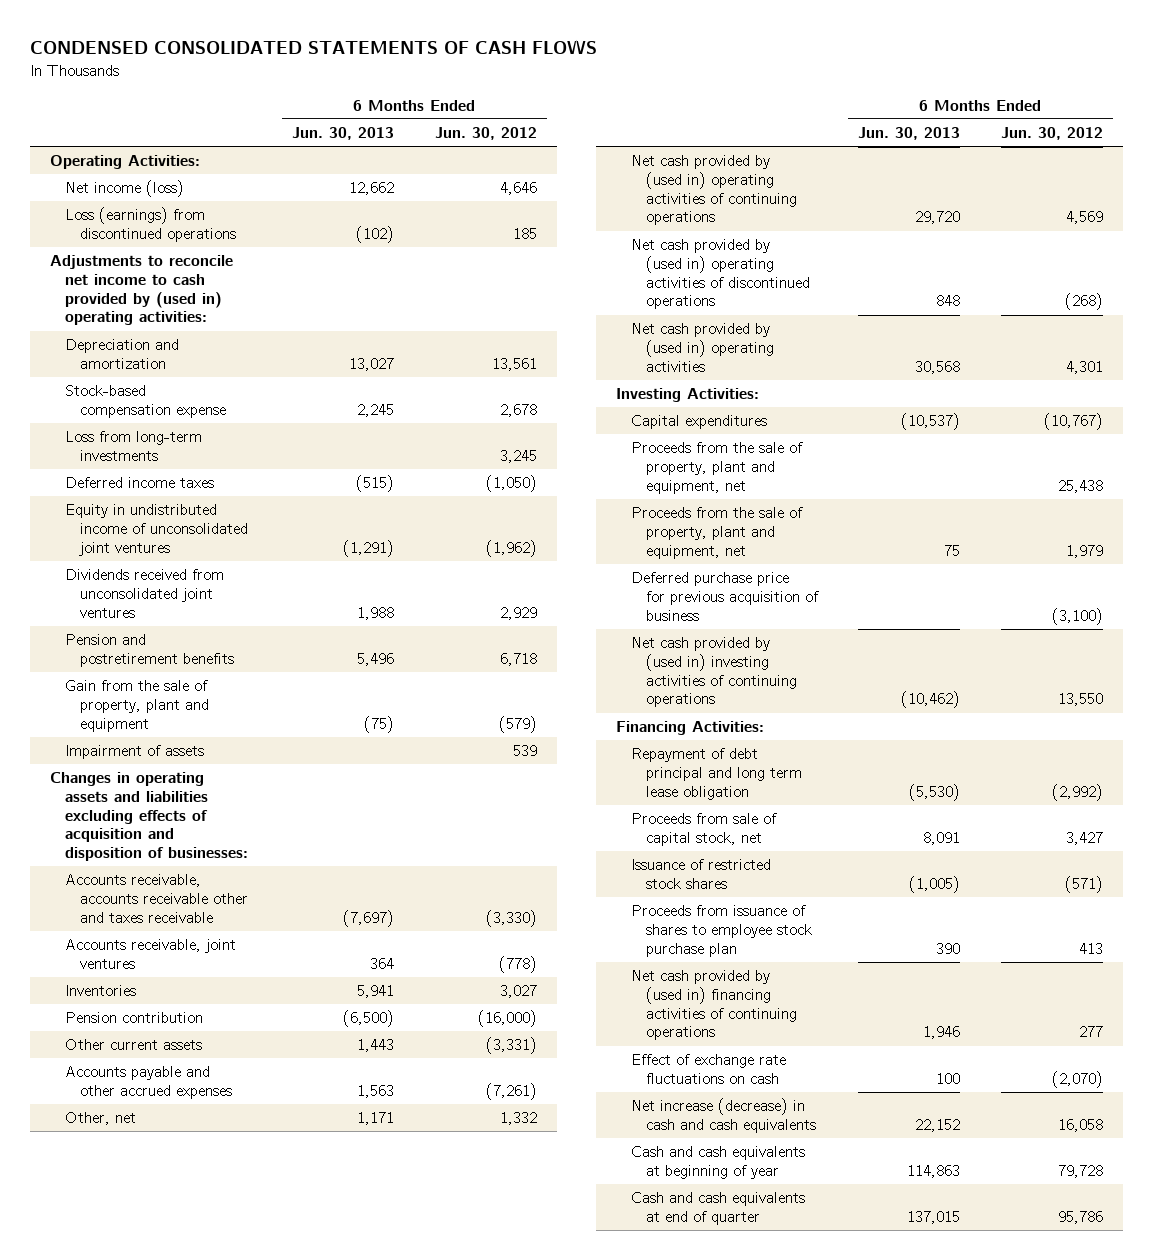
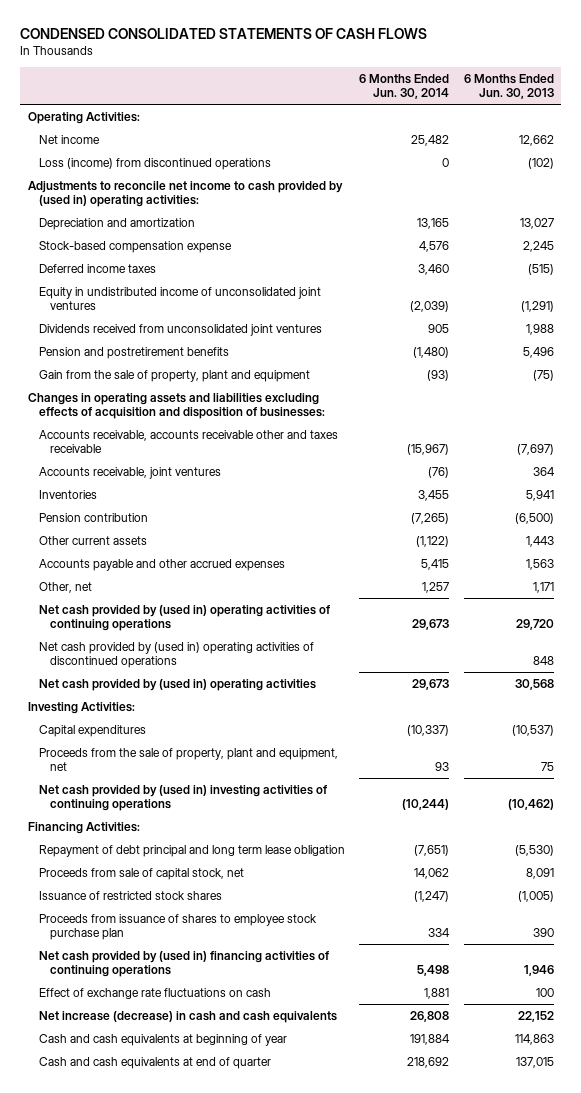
[434,127,537,141] Jun. 30, 2012 -> none
none -> [359,74,450,100] 6 Months Ended Jun. 30, 2014
[65,180,185,198] Net income (loss) -> [38,135,100,145] Net income
[65,207,236,242] Loss (earnings) from discontinued operations -> [38,158,271,171] Loss (income) from discontinued operations
[65,431,203,461] Loss from long-term investments -> none
[65,745,205,760] Impairment of assets -> none
[631,442,804,494] Proceeds from the sale of property, plant and equipment, net -> none
[631,572,819,621] Deferred purchase price for previous acquisition of business -> none

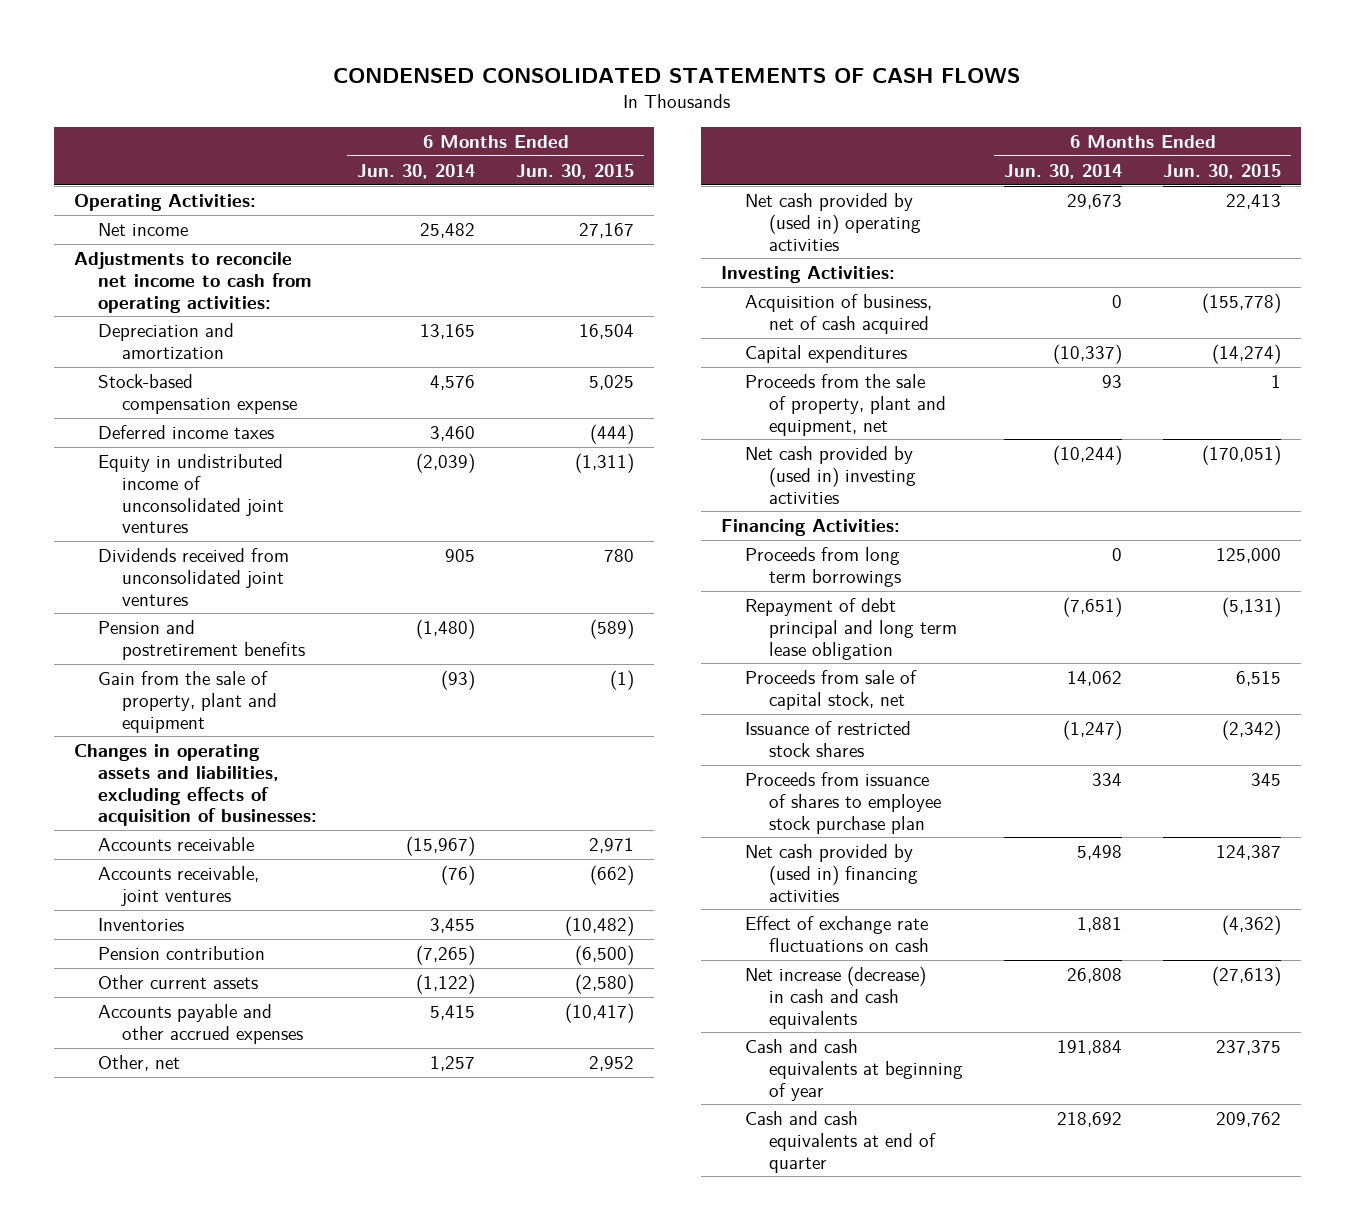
[463,74,554,100] 6 Months Ended Jun. 30, 2013 -> none
none -> [515,163,634,179] Jun. 30, 2015
[38,158,271,171] Loss (income) from discontinued operations -> none
[27,181,343,208] Adjustments to reconcile net income to cash provided by (used in) operating activities: -> [73,252,312,313] Adjustments to reconcile net income to cash from operating activities:
[27,393,325,420] Changes in operating assets and liabilities excluding effects of acquisition and disposition of businesses: -> [73,744,318,827] Changes in operating assets and liabilities, excluding effects of acquisition of businesses:
[38,430,338,454] Accounts receivable, accounts receivable other and taxes receivable -> [98,837,255,852] Accounts receivable
[38,605,330,632] Net cash provided by (used in) operating activities of continuing operations -> none
[38,642,314,669] Net cash provided by (used in) operating activities of discontinued operations -> none
none -> [745,294,933,334] Acquisition of business, net of cash acquired
[38,785,327,812] Net cash provided by (used in) investing activities of continuing operations -> [745,446,917,504] Net cash provided by (used in) investing activities
none -> [745,547,902,587] Proceeds from long term borrowings
[38,951,329,978] Net cash provided by (used in) financing activities of continuing operations -> [745,844,919,902] Net cash provided by (used in) financing activities

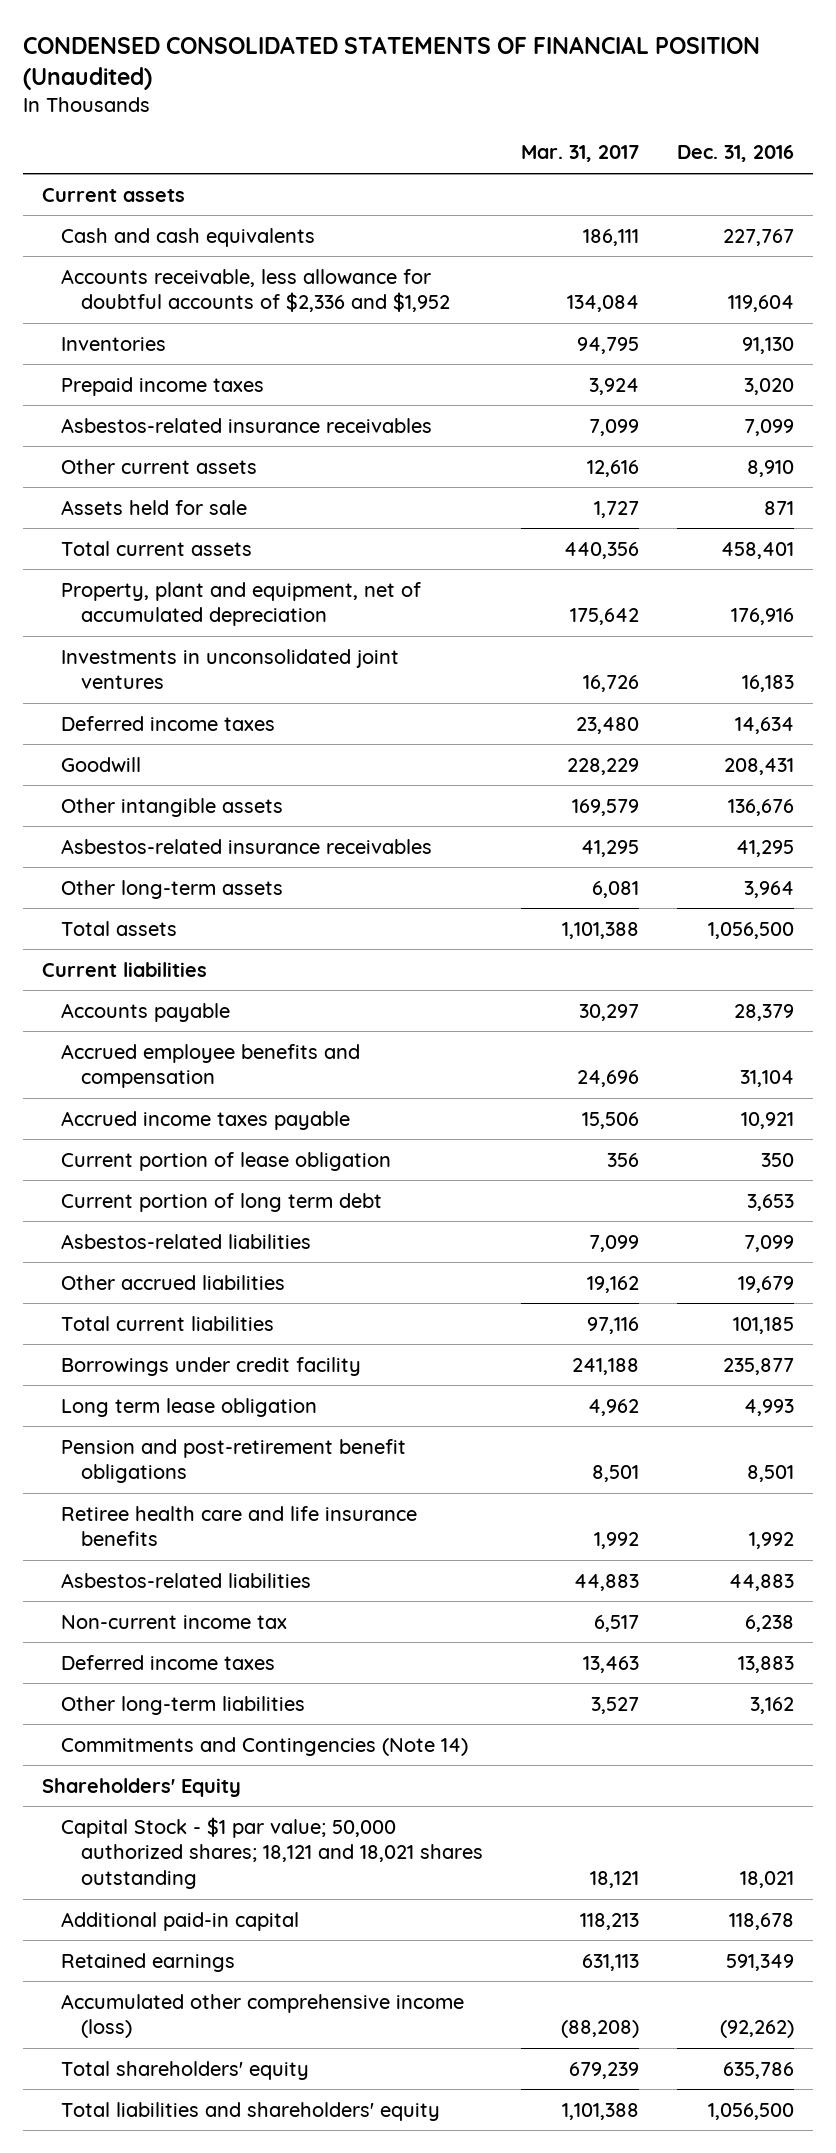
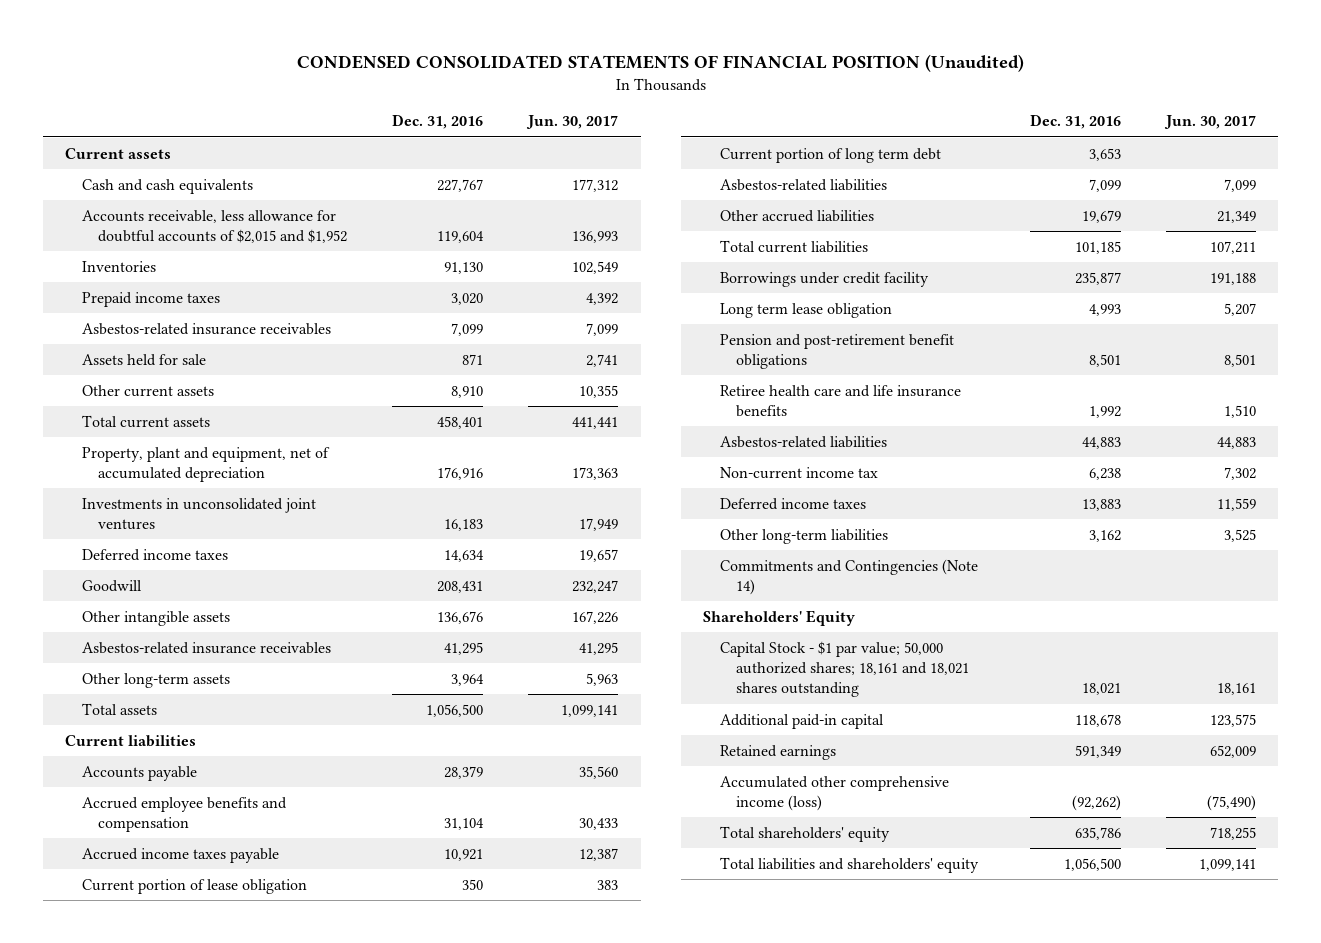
[520,145,639,163] Mar. 31, 2017 -> none
none -> [526,115,619,130] Jun. 30, 2017
[61,268,450,313] Accounts receivable, less allowance for doubtful accounts of $2,336 and $1,952 -> [81,209,348,244] Accounts receivable, less allowance for doubtful accounts of $2,015 and $1,952
[61,458,258,474] Other current assets -> [81,384,214,397] Other current assets
[61,1816,483,1889] Capital Stock - $1 par value; 50,000 authorized shares; 18,121 and 18,021 shares outstanding -> [719,640,969,698] Capital Stock - $1 par value; 50,000 authorized shares; 18,161 and 18,021 shares outstanding

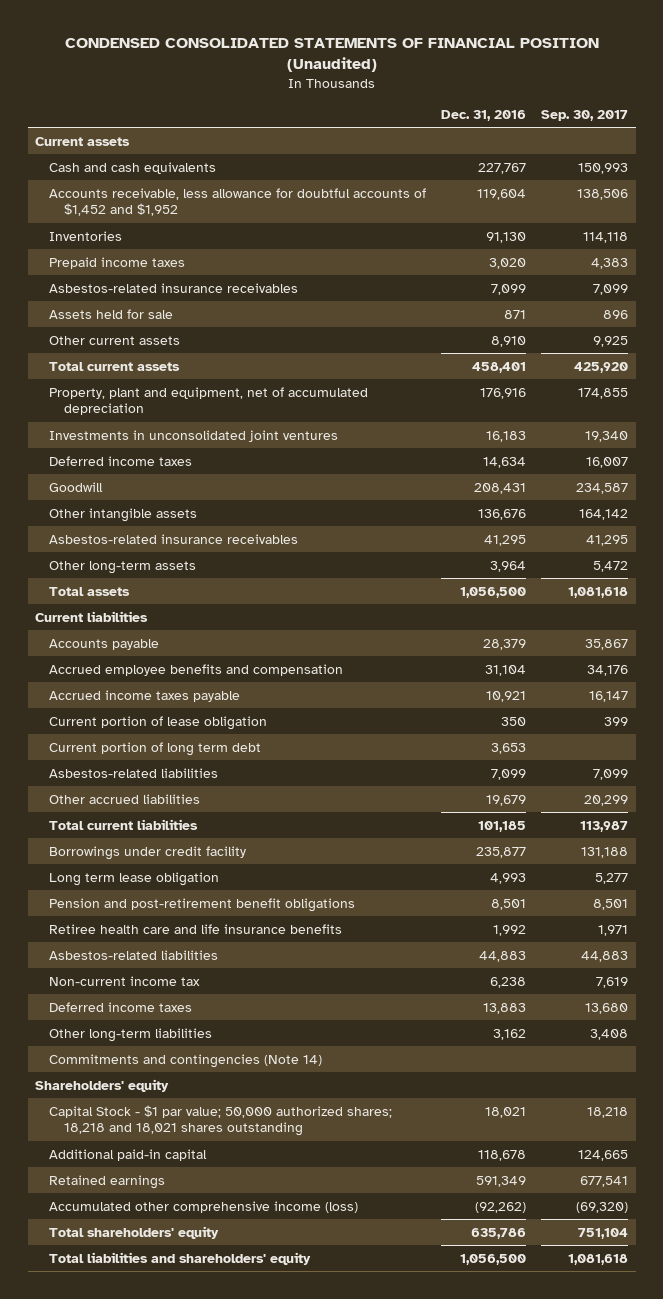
[526,115,619,130] Jun. 30, 2017 -> none
none -> [541,109,629,121] Sep. 30, 2017
[81,209,348,244] Accounts receivable, less allowance for doubtful accounts of $2,015 and $1,952 -> [49,187,427,217] Accounts receivable, less allowance for doubtful accounts of $1,452 and $1,952
[719,558,978,596] Commitments and Contingencies (Note 14) -> [49,1053,323,1068] Commitments and contingencies (Note 14)
[703,609,856,626] Shareholders' Equity -> [35,1078,170,1092] Shareholders' equity
[719,640,969,698] Capital Stock - $1 par value; 50,000 authorized shares; 18,161 and 18,021 shares outstanding -> [49,1104,393,1137] Capital Stock - $1 par value; 50,000 authorized shares; 18,218 and 18,021 shares outstanding

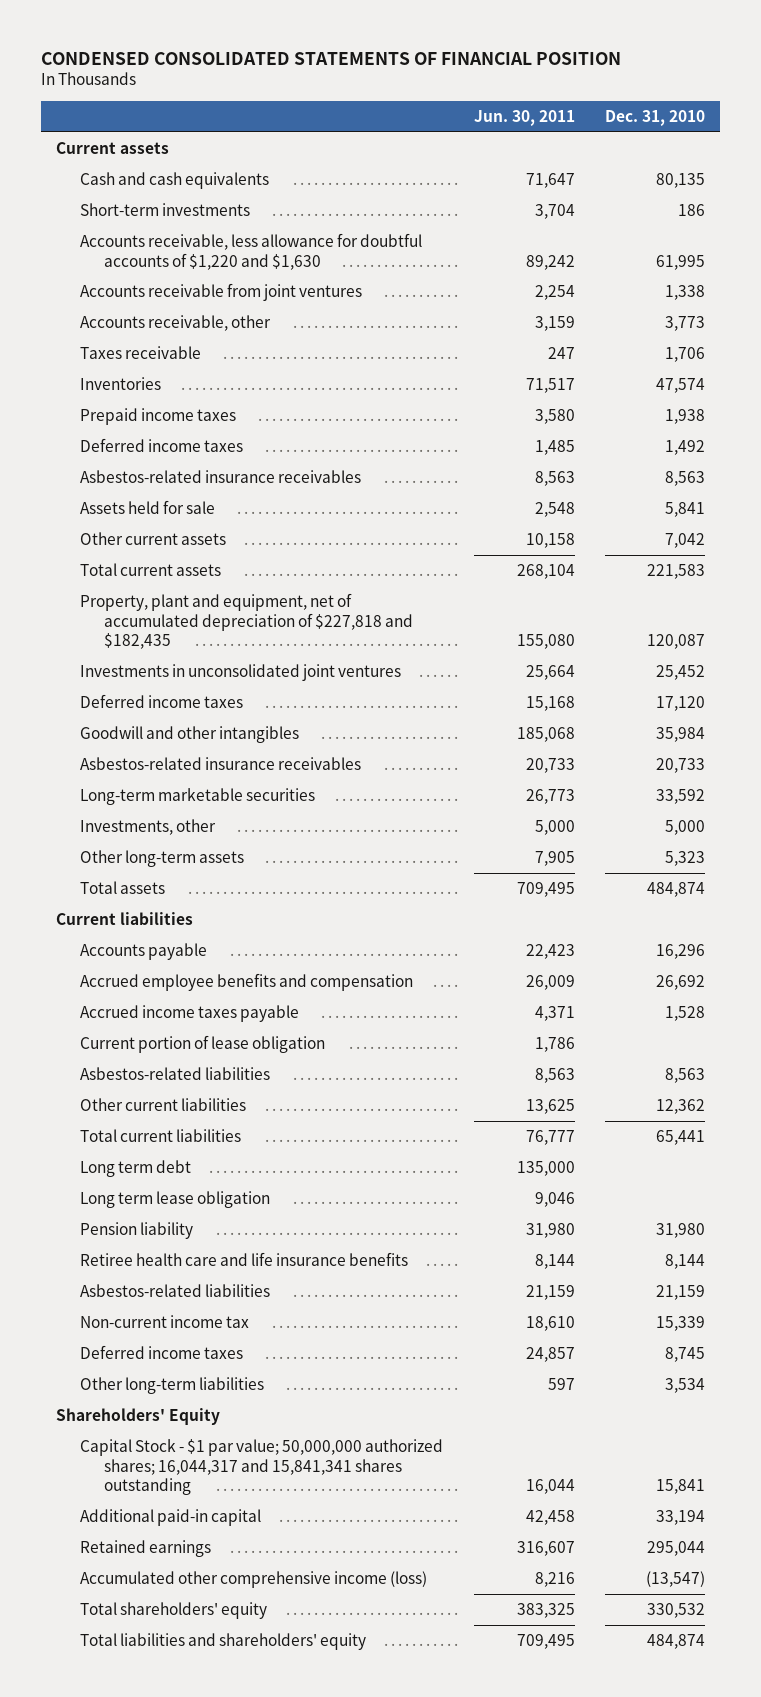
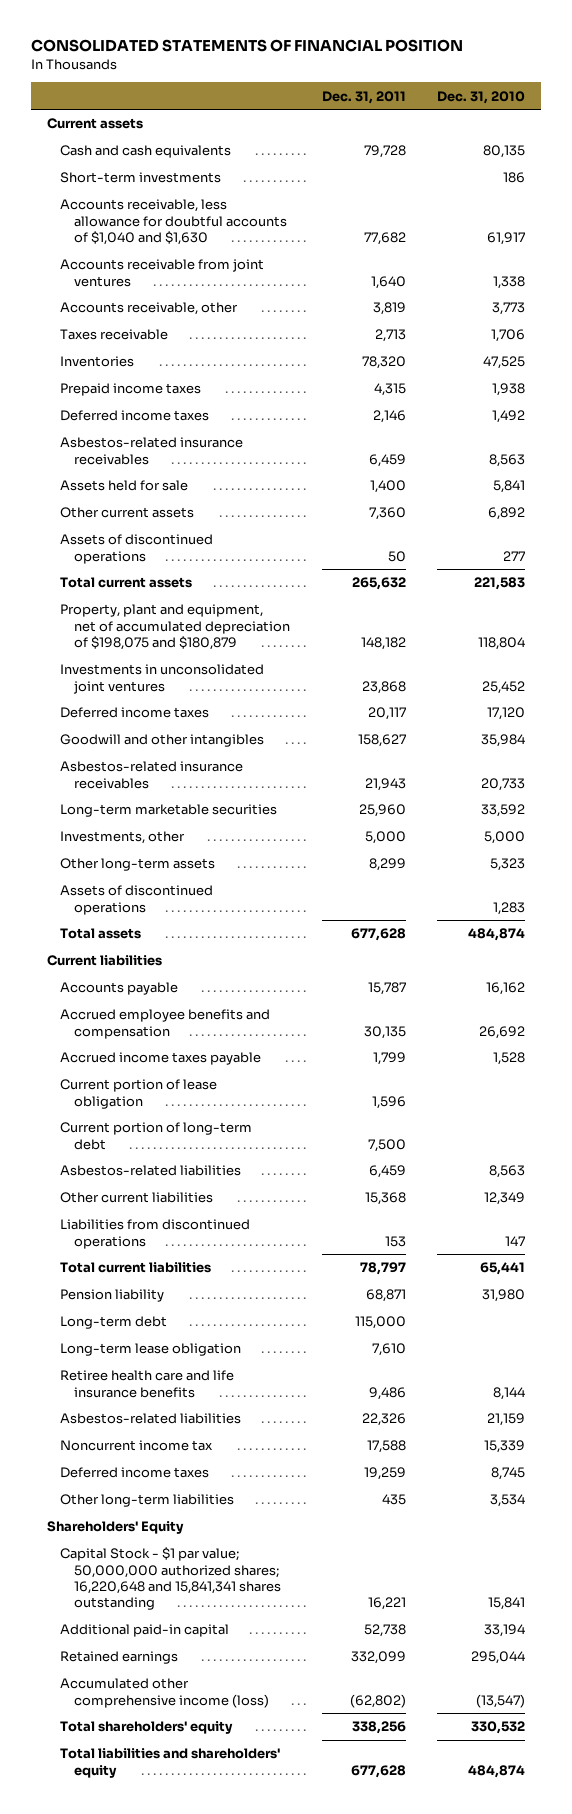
[40,51,621,65] CONDENSED CONSOLIDATED STATEMENTS OF FINANCIAL POSITION -> [30,39,463,53] CONSOLIDATED STATEMENTS OF FINANCIAL POSITION
[473,109,575,126] Jun. 30, 2011 -> none
none -> [321,90,406,104] Dec. 31, 2011
[80,233,423,270] Accounts receivable, less allowance for doubtful accounts of $1,220 and $1,630 -> [60,199,287,246] Accounts receivable, less allowance for doubtful accounts of $1,040 and $1,630
[656,254,706,270] 61,995 -> [487,232,526,246] 61,917
[656,378,706,394] 47,574 -> [483,356,526,370] 47,525
[665,533,706,549] 7,042 -> [488,507,526,521] 6,892
none -> [60,534,214,564] Assets of discontinued operations
[80,593,414,650] Property, plant and equipment, net of accumulated depreciation of $227,818 and $182,435 -> [60,604,290,651] Property, plant and equipment, net of accumulated depreciation of $198,075 and $180,879
[647,634,706,650] 120,087 -> [478,637,526,651] 118,804
none -> [60,885,214,915] Assets of discontinued operations
[656,944,706,960] 16,296 -> [486,982,526,996] 16,162
none -> [60,1122,253,1150] Current portion of long-term debt
[656,1099,706,1115] 12,362 -> [484,1192,526,1206] 12,349
none -> [60,1219,251,1249] Liabilities from discontinued operations
[80,1160,192,1178] Long term debt -> none
[80,1191,271,1209] Long term lease obligation -> none
none -> [60,1316,168,1330] Long-term debt
none -> [60,1343,242,1357] Long-term lease obligation
[80,1315,250,1329] Non-current income tax -> [60,1440,214,1452] Noncurrent income tax
[80,1439,444,1496] Capital Stock - $1 par value; 50,000,000 authorized shares; 16,044,317 and 15,841,341 shares outstanding -> [60,1547,281,1611] Capital Stock - $1 par value; 50,000,000 authorized shares; 16,220,648 and 15,841,341 shares outstanding

